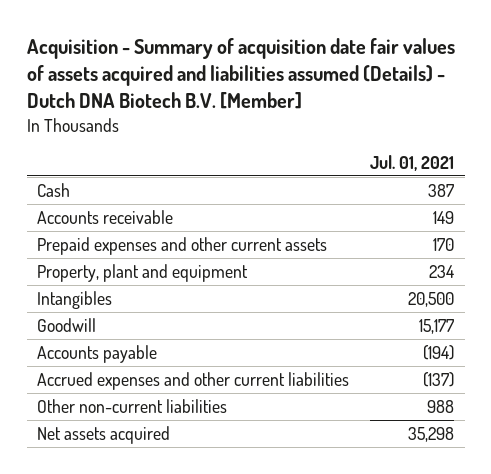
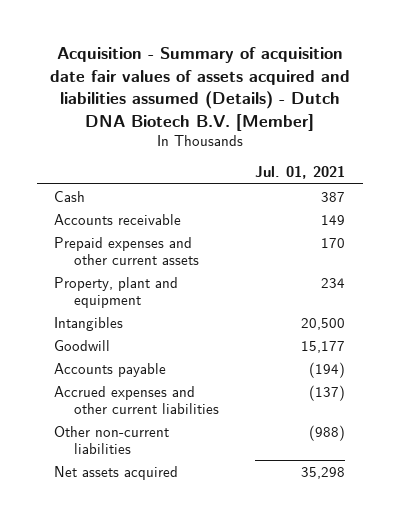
[427,399,455,413] 988 -> [308,424,345,441] (988)

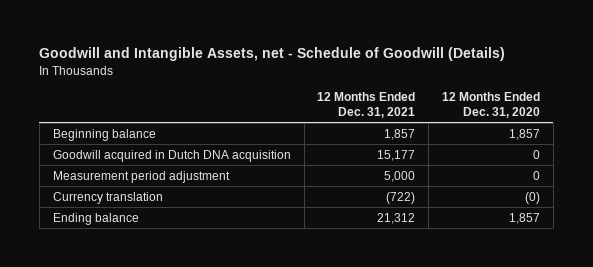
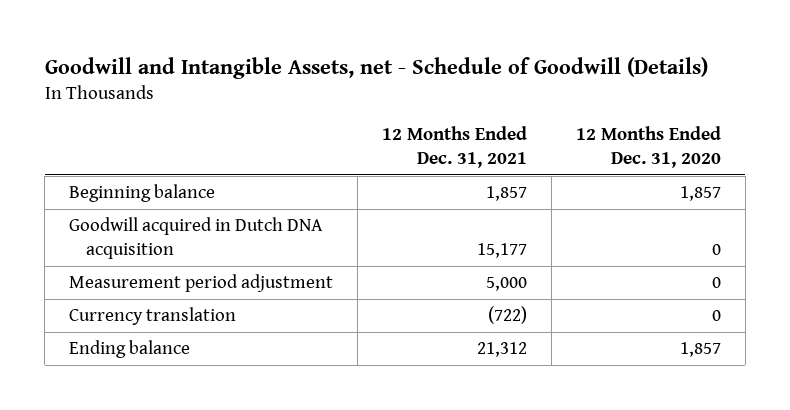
[525,191,541,204] (0) -> [711,310,721,322] 0

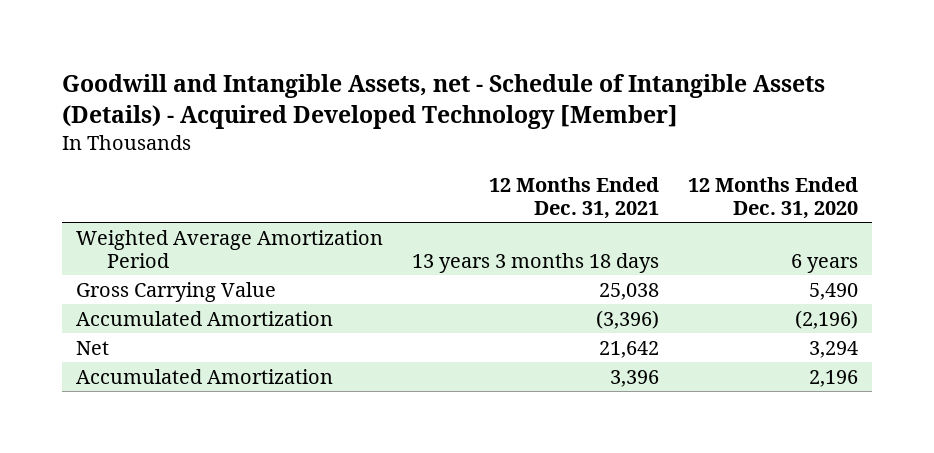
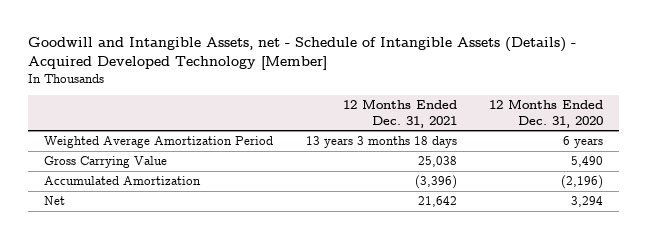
[75,368,333,384] Accumulated Amortization -> none

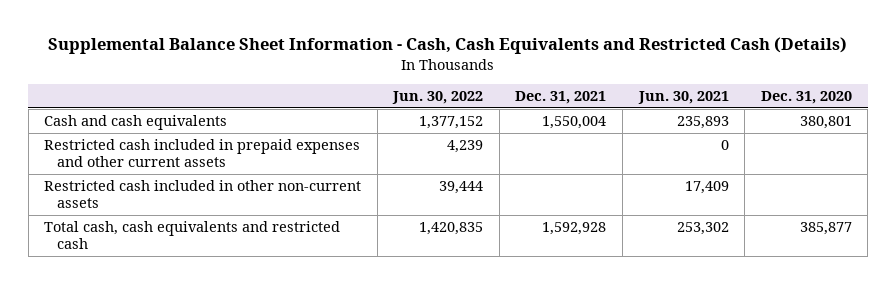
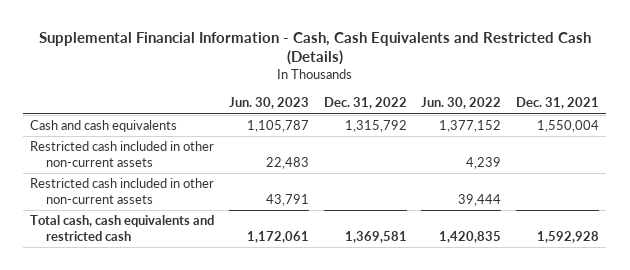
[47,37,847,55] Supplemental Balance Sheet Information - Cash, Cash Equivalents and Restricted Cash (Details) -> [38,31,591,66] Supplemental Financial Information - Cash, Cash Equivalents and Restricted Cash (Details)
[637,91,729,105] Jun. 30, 2021 -> none
[760,91,852,105] Dec. 31, 2020 -> none
none -> [229,97,310,110] Jun. 30, 2023
none -> [323,97,407,110] Dec. 31, 2022
[44,139,361,168] Restricted cash included in prepaid expenses and other current assets -> [30,141,215,167] Restricted cash included in other non-current assets

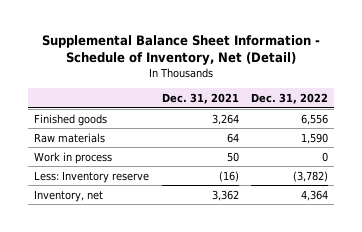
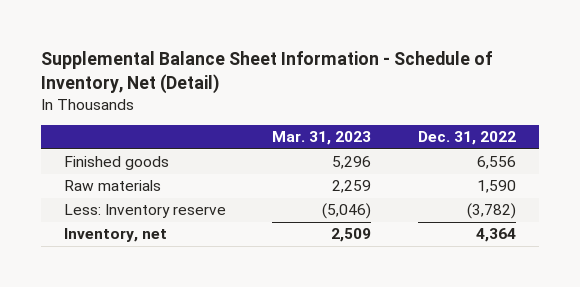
[161,93,239,105] Dec. 31, 2021 -> none
none -> [272,131,372,146] Mar. 31, 2023
[34,151,113,164] Work in process -> none

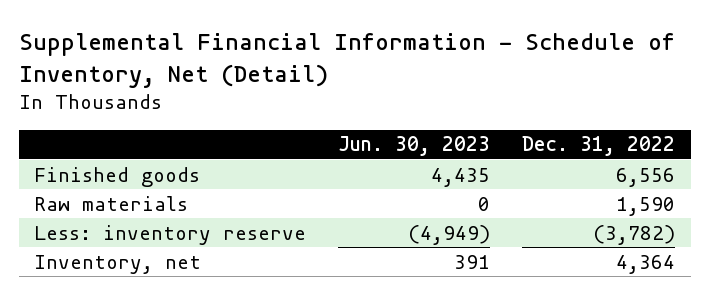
[41,50,493,94] Supplemental Balance Sheet Information - Schedule of Inventory, Net (Detail) -> [18,33,675,88] Supplemental Financial Information - Schedule of Inventory, Net (Detail)
[272,131,372,146] Mar. 31, 2023 -> none
none -> [338,136,491,157] Jun. 30, 2023
[64,204,227,219] Less: Inventory reserve -> [34,224,307,245] Less: inventory reserve

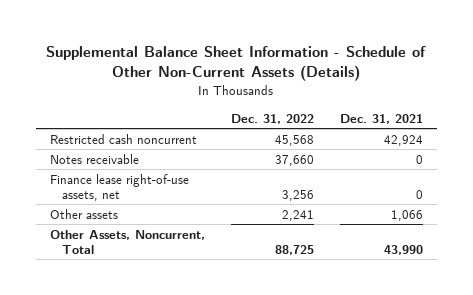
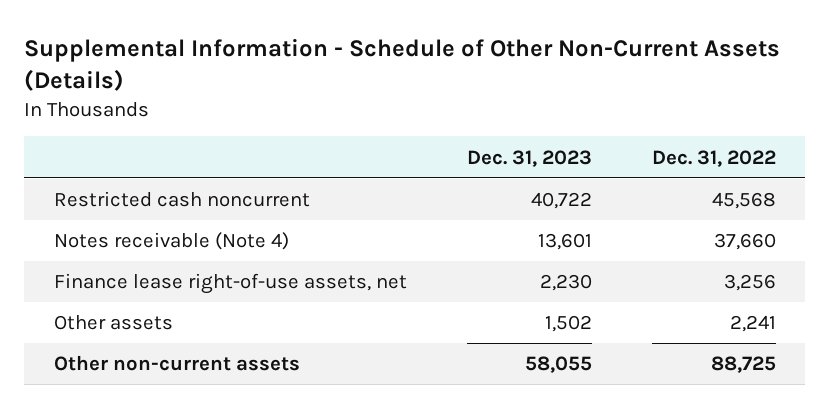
[46,45,427,82] Supplemental Balance Sheet Information - Schedule of Other Non-Current Assets (Details) -> [23,37,780,91] Supplemental Information - Schedule of Other Non-Current Assets (Details)
[340,113,424,124] Dec. 31, 2021 -> none
none -> [466,149,592,167] Dec. 31, 2023
[49,153,139,164] Notes receivable -> [53,232,289,251] Notes receivable (Note 4)
[49,229,205,254] Other Assets, Noncurrent, Total -> [53,355,300,372] Other non-current assets

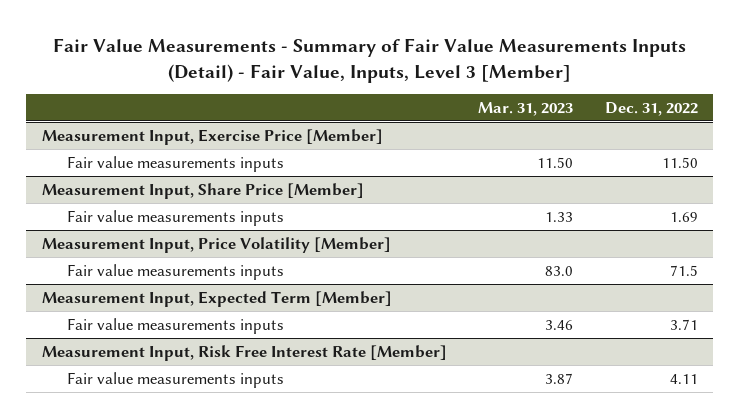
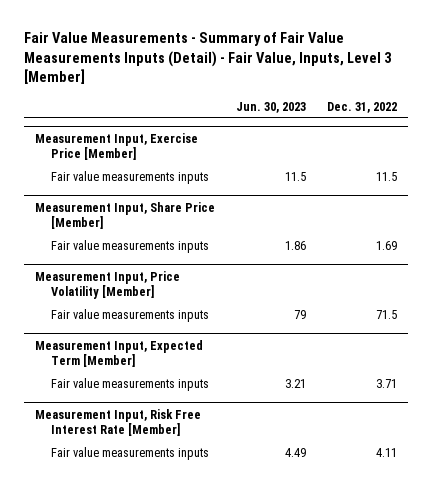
[478,101,574,116] Mar. 31, 2023 -> none
none -> [236,101,307,113] Jun. 30, 2023
[661,156,698,168] 11.50 -> [376,172,398,182] 11.5

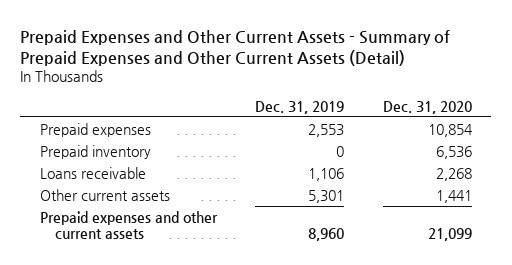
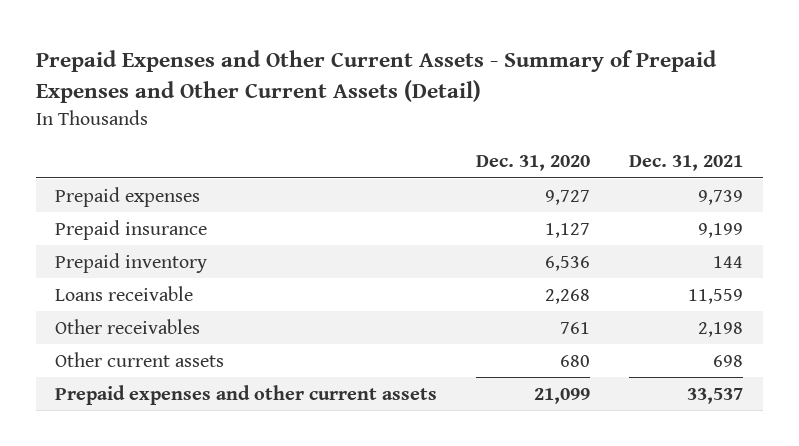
[255,100,345,114] Dec. 31, 2019 -> none
none -> [629,155,744,172] Dec. 31, 2021
[427,123,473,137] 10,854 -> [545,189,591,205] 9,727
none -> [55,219,208,240] Prepaid insurance
none -> [55,318,201,334] Other receivables
[435,189,472,203] 1,441 -> [560,354,591,367] 680

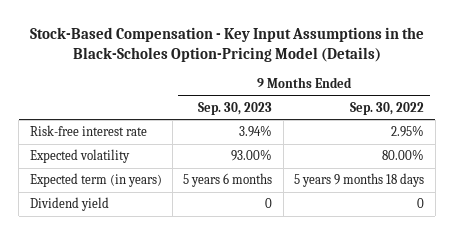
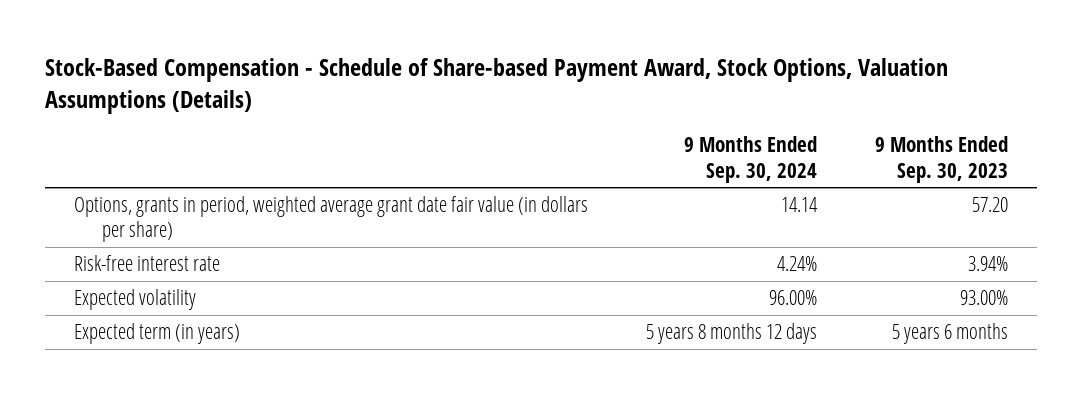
[29,26,424,63] Stock-Based Compensation - Key Input Assumptions in the Black-Scholes Option-Pricing Model (Details) -> [44,58,948,114] Stock-Based Compensation - Schedule of Share-based Payment Award, Stock Options, Valuation Assumptions (Details)
[350,101,425,115] Sep. 30, 2022 -> none
none -> [683,136,817,183] 9 Months Ended Sep. 30, 2024
none -> [73,196,588,243] Options, grants in period, weighted average grant date fair value (in dollars per share)
[29,197,109,212] Dividend yield -> none

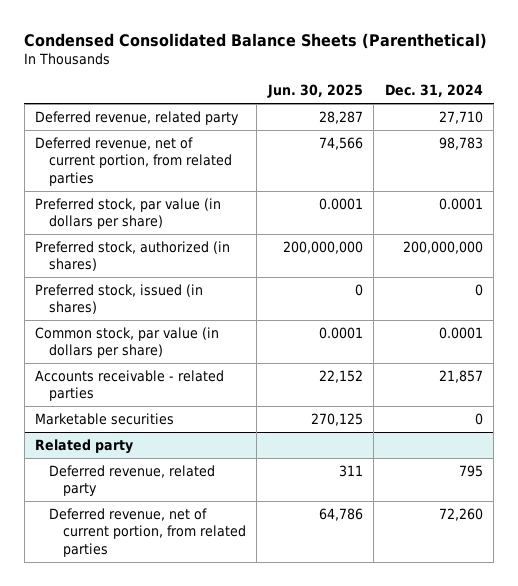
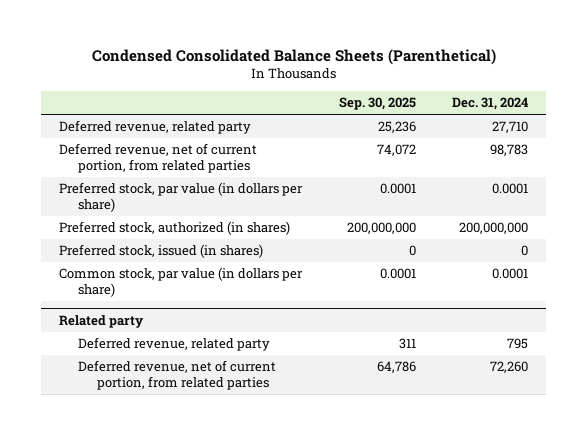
[266,84,363,99] Jun. 30, 2025 -> none
none -> [338,97,416,111] Sep. 30, 2025
[35,369,225,402] Accounts receivable - related parties -> none
[35,412,175,425] Marketable securities -> none

